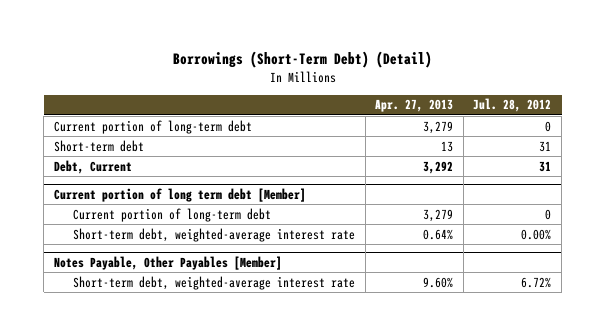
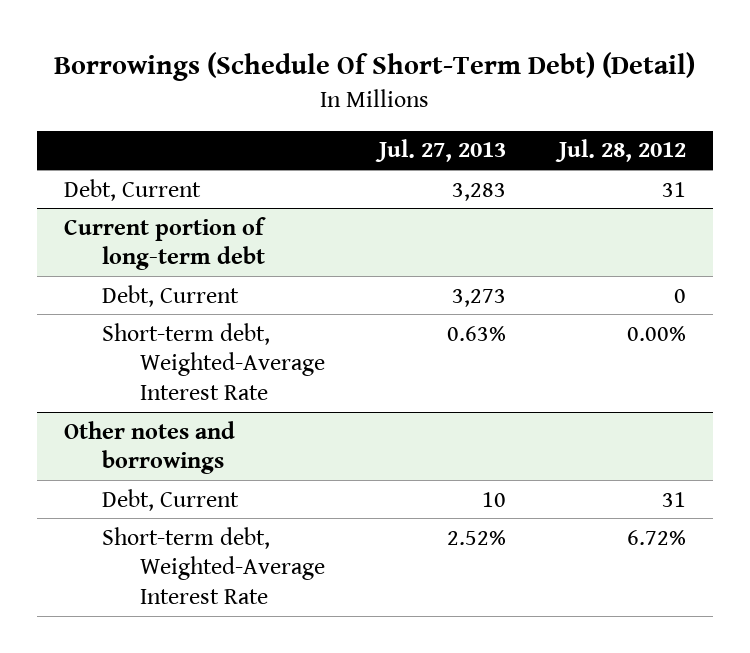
[172,50,432,68] Borrowings (Short-Term Debt) (Detail) -> [53,52,695,82] Borrowings (Schedule Of Short-Term Debt) (Detail)
[375,99,454,113] Apr. 27, 2013 -> none
none -> [374,139,506,163] Jul. 27, 2013
[53,119,252,134] Current portion of long-term debt -> none
[53,139,144,152] Short-term debt -> none
[73,207,272,222] Current portion of long-term debt -> none
[53,255,282,270] Notes Payable, Other Payables [Member] -> none
[53,187,306,202] Current portion of long term debt [Member] -> [63,216,266,271] Current portion of long-term debt
none -> [101,284,239,307] Debt, Current
[73,227,356,242] Short-term debt, weighted-average interest rate -> [101,322,326,400] Short-term debt, Weighted-Average Interest Rate
none -> [63,420,235,475] Other notes and borrowings
none -> [101,488,239,511] Debt, Current
[73,275,356,290] Short-term debt, weighted-average interest rate -> [101,526,326,604] Short-term debt, Weighted-Average Interest Rate

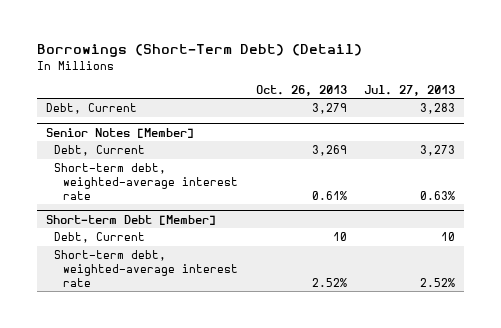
[53,52,695,82] Borrowings (Schedule Of Short-Term Debt) (Detail) -> [37,44,363,58] Borrowings (Short-Term Debt) (Detail)
[555,139,687,163] Jul. 28, 2012 -> none
none -> [255,84,347,96] Oct. 26, 2013
[63,216,266,271] Current portion of long-term debt -> none
none -> [45,127,194,138] Senior Notes [Member]
[63,420,235,475] Other notes and borrowings -> none
[101,322,326,400] Short-term debt, Weighted-Average Interest Rate -> [54,163,238,200] Short-term debt, weighted-average interest rate
none -> [45,214,216,225] Short-term Debt [Member]
[101,526,326,604] Short-term debt, Weighted-Average Interest Rate -> [54,250,238,287] Short-term debt, weighted-average interest rate

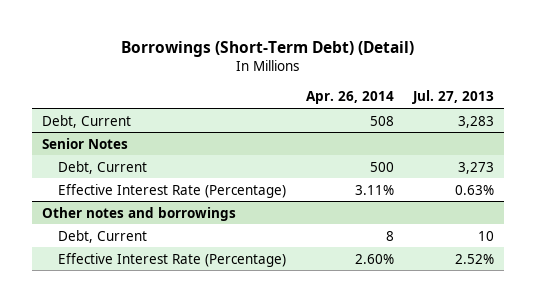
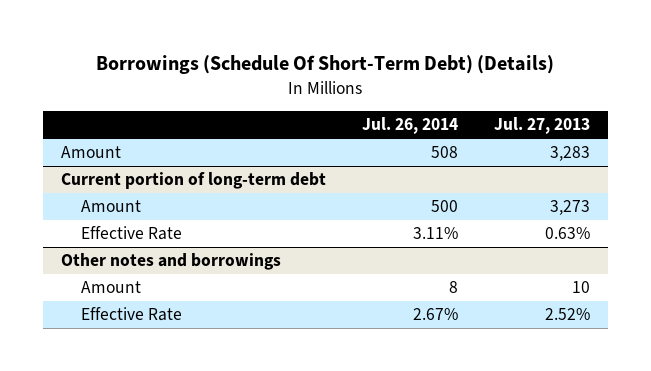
[121,41,415,58] Borrowings (Short-Term Debt) (Detail) -> [96,55,555,75] Borrowings (Schedule Of Short-Term Debt) (Details)
[305,91,394,105] Apr. 26, 2014 -> none
none -> [361,117,458,135] Jul. 26, 2014
[42,137,129,149] Senior Notes -> none
[42,114,132,128] Debt, Current -> [60,146,121,159] Amount
none -> [60,172,326,190] Current portion of long-term debt
[57,160,147,174] Debt, Current -> [80,200,141,213] Amount
[57,183,286,198] Effective Interest Rate (Percentage) -> [80,226,182,241] Effective Rate
[57,229,147,243] Debt, Current -> [80,281,141,294] Amount
[57,252,286,267] Effective Interest Rate (Percentage) -> [80,307,182,322] Effective Rate

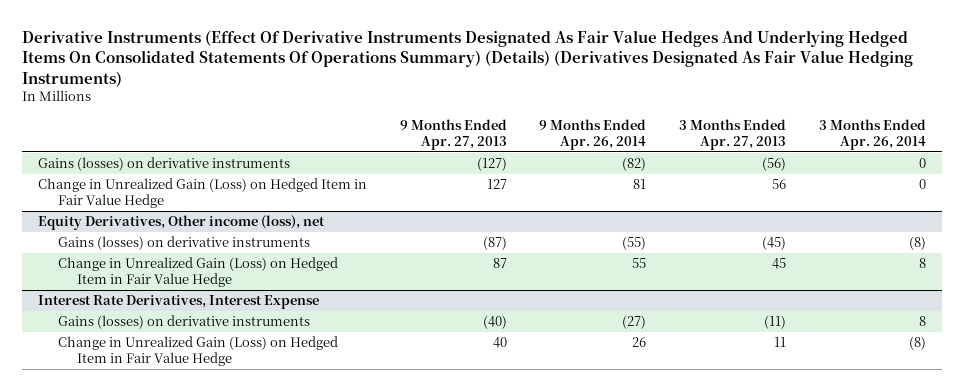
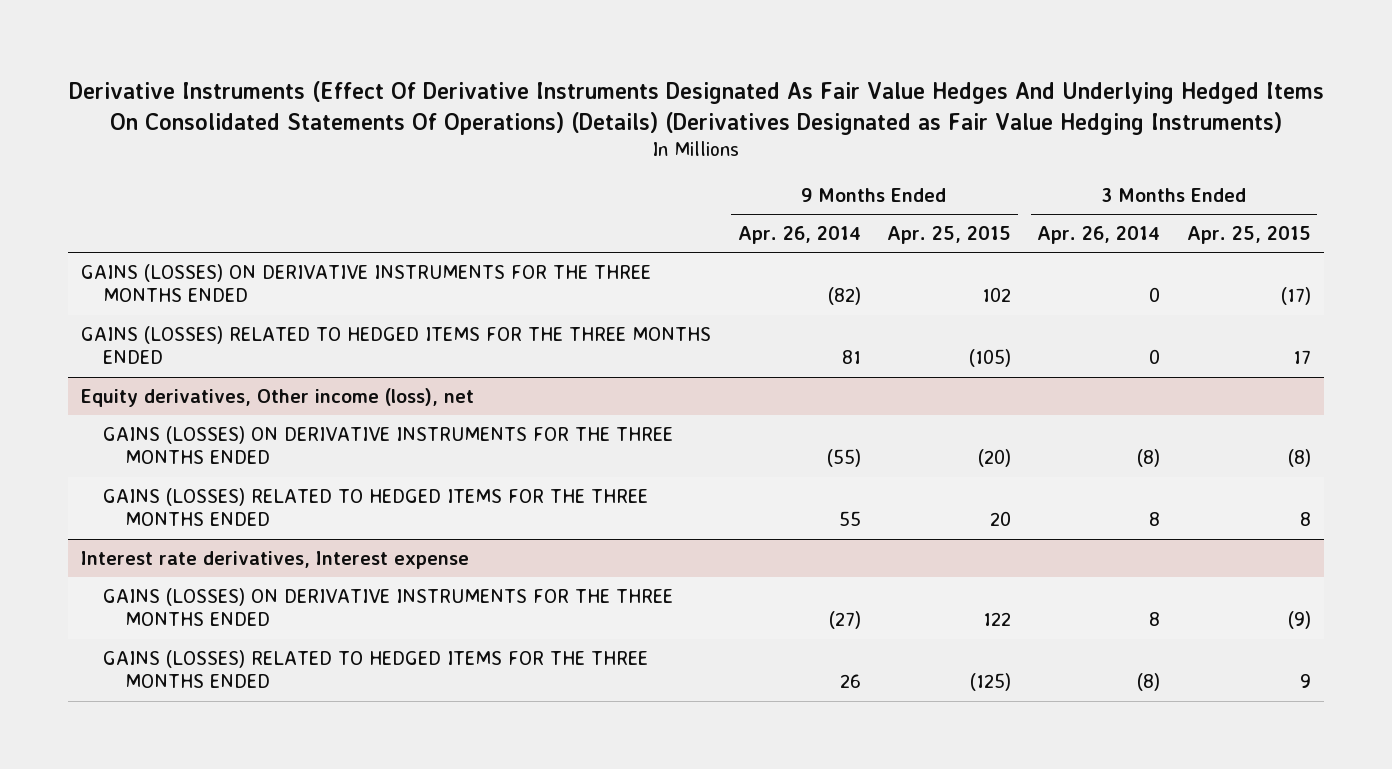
[21,29,913,87] Derivative Instruments (Effect Of Derivative Instruments Designated As Fair Value Hedges And Underlying Hedged Items On Consolidated Statements Of Operations Summary) (Details) (Derivatives Designated As Fair Value Hedging Instruments) -> [69,80,1325,135] Derivative Instruments (Effect Of Derivative Instruments Designated As Fair Value Hedges And Underlying Hedged Items On Consolidated Statements Of Operations) (Details) (Derivatives Designated as Fair Value Hedging Instruments)
[399,119,507,151] 9 Months Ended Apr. 27, 2013 -> none
[679,119,787,151] 3 Months Ended Apr. 27, 2013 -> none
none -> [887,226,1012,245] Apr. 25, 2015
none -> [1186,226,1311,245] Apr. 25, 2015
[38,157,291,172] Gains (losses) on derivative instruments -> [81,263,652,303] GAINS (LOSSES) ON DERIVATIVE INSTRUMENTS FOR THE THREE MONTHS ENDED
[38,178,368,209] Change in Unrealized Gain (Loss) on Hedged Item in Fair Value Hedge -> [81,325,712,365] GAINS (LOSSES) RELATED TO HEDGED ITEMS FOR THE THREE MONTHS ENDED
[38,215,326,231] Equity Derivatives, Other income (loss), net -> [81,387,475,407] Equity derivatives, Other income (loss), net
[57,236,310,251] Gains (losses) on derivative instruments -> [103,425,674,465] GAINS (LOSSES) ON DERIVATIVE INSTRUMENTS FOR THE THREE MONTHS ENDED
[57,257,338,288] Change in Unrealized Gain (Loss) on Hedged Item in Fair Value Hedge -> [103,487,649,527] GAINS (LOSSES) RELATED TO HEDGED ITEMS FOR THE THREE MONTHS ENDED
[38,295,320,310] Interest Rate Derivatives, Interest Expense -> [81,550,470,569] Interest rate derivatives, Interest expense
[57,315,310,330] Gains (losses) on derivative instruments -> [103,587,674,627] GAINS (LOSSES) ON DERIVATIVE INSTRUMENTS FOR THE THREE MONTHS ENDED
[57,336,338,367] Change in Unrealized Gain (Loss) on Hedged Item in Fair Value Hedge -> [103,649,649,689] GAINS (LOSSES) RELATED TO HEDGED ITEMS FOR THE THREE MONTHS ENDED

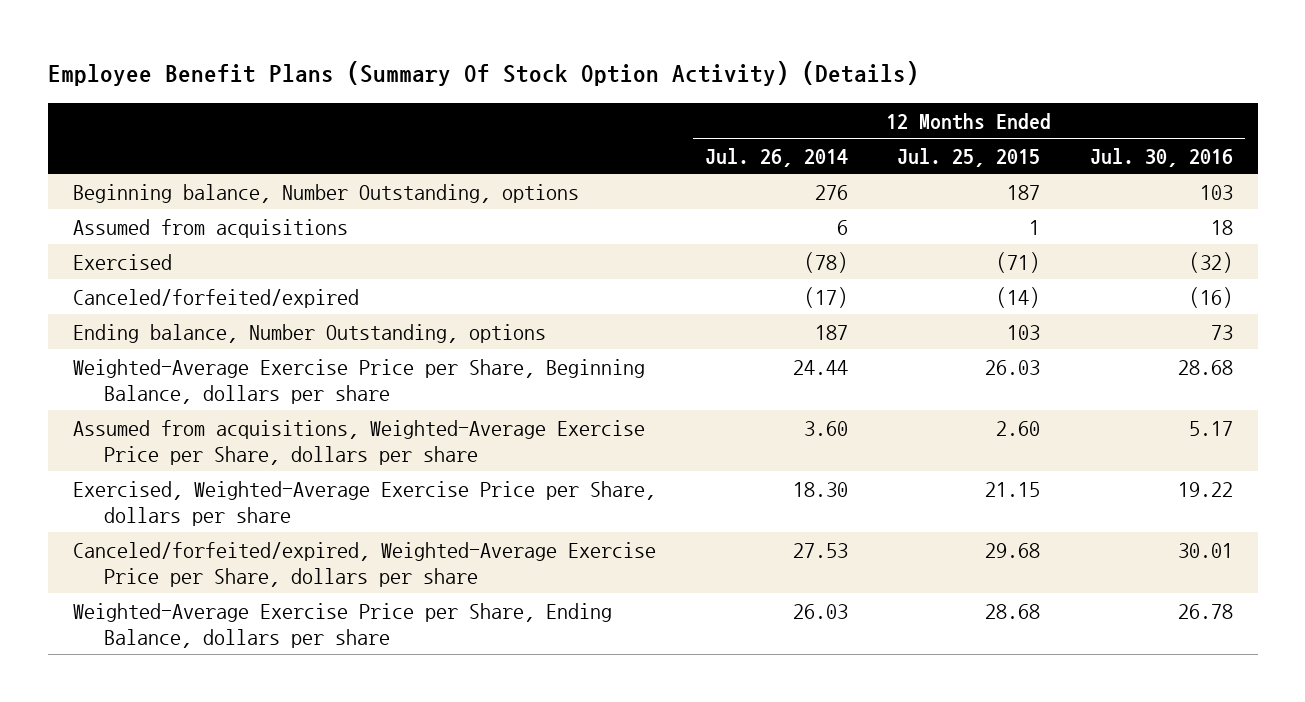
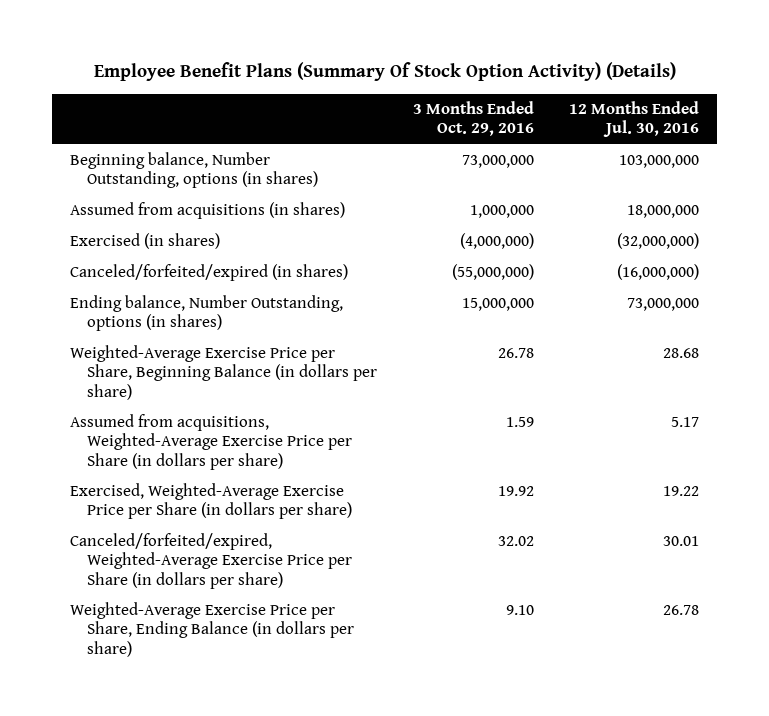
[705,147,849,167] Jul. 26, 2014 -> none
[897,147,1041,167] Jul. 25, 2015 -> none
none -> [412,101,534,137] 3 Months Ended Oct. 29, 2016
[72,183,579,203] Beginning balance, Number Outstanding, options -> [69,152,319,189] Beginning balance, Number Outstanding, options (in shares)
[1199,184,1233,200] 103 -> [619,155,700,169] 103,000,000
[72,218,348,238] Assumed from acquisitions -> [69,202,345,220] Assumed from acquisitions (in shares)
[1210,219,1233,235] 18 -> [627,205,700,219] 18,000,000
[72,253,172,270] Exercised -> [69,233,220,250] Exercised (in shares)
[1188,251,1233,273] (32) -> [617,233,700,250] (32,000,000)
[72,288,359,308] Canceled/forfeited/expired -> [69,264,348,282] Canceled/forfeited/expired (in shares)
[1188,286,1233,308] (16) -> [617,264,700,281] (16,000,000)
[72,323,546,343] Ending balance, Number Outstanding, options -> [69,295,343,332] Ending balance, Number Outstanding, options (in shares)
[1210,324,1233,340] 73 -> [627,298,700,312] 73,000,000
[72,358,645,404] Weighted-Average Exercise Price per Share, Beginning Balance, dollars per share -> [69,345,378,400] Weighted-Average Exercise Price per Share, Beginning Balance (in dollars per share)
[72,419,645,465] Assumed from acquisitions, Weighted-Average Exercise Price per Share, dollars per share -> [69,414,353,470] Assumed from acquisitions, Weighted-Average Exercise Price per Share (in dollars per share)
[72,480,656,526] Exercised, Weighted-Average Exercise Price per Share, dollars per share -> [69,483,353,520] Exercised, Weighted-Average Exercise Price per Share (in dollars per share)
[72,541,656,587] Canceled/forfeited/expired, Weighted-Average Exercise Price per Share, dollars per share -> [69,533,353,589] Canceled/forfeited/expired, Weighted-Average Exercise Price per Share (in dollars per share)
[72,602,612,648] Weighted-Average Exercise Price per Share, Ending Balance, dollars per share -> [69,602,355,657] Weighted-Average Exercise Price per Share, Ending Balance (in dollars per share)

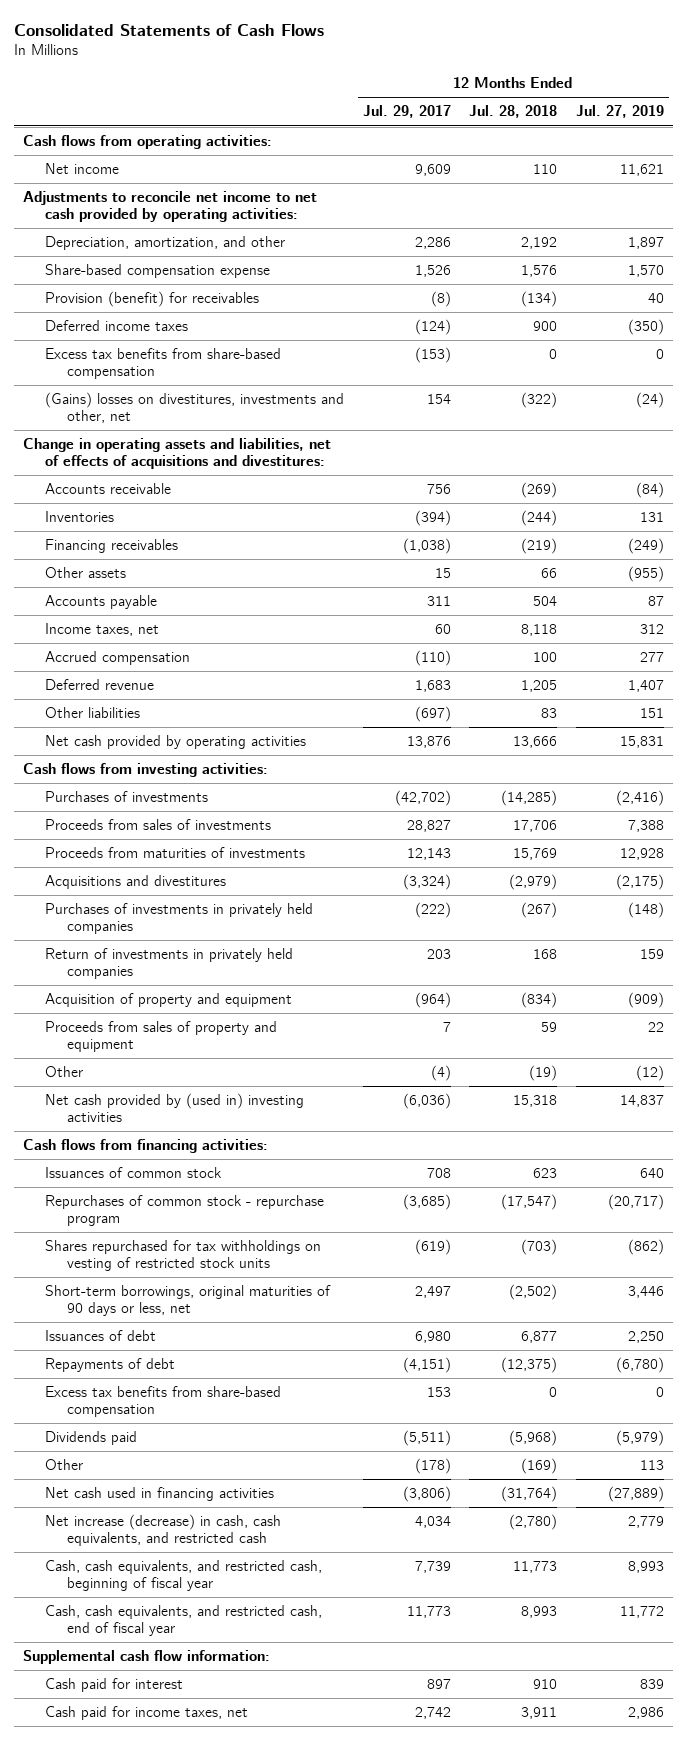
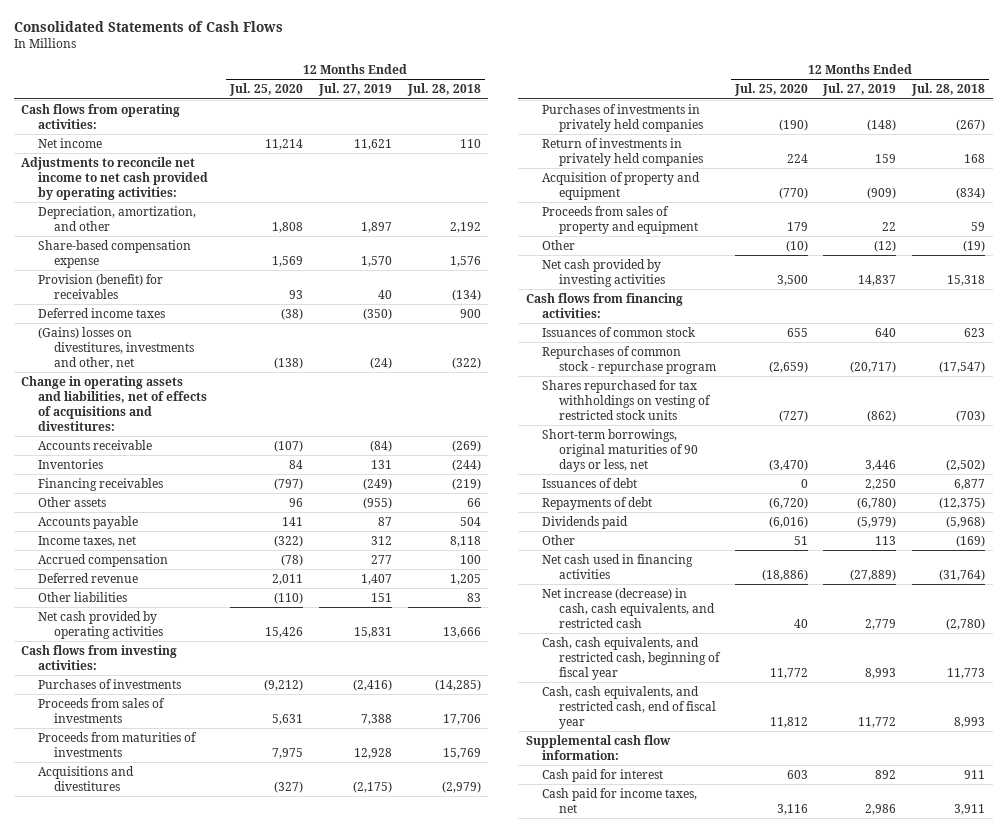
[362,105,451,119] Jul. 29, 2017 -> none
none -> [228,83,303,97] Jul. 25, 2020
[45,348,282,379] Excess tax benefits from share-based compensation -> none
[45,1093,305,1122] Net cash provided by (used in) investing activities -> [542,259,665,288] Net cash provided by investing activities
[45,1386,282,1417] Excess tax benefits from share-based compensation -> none
[533,1679,558,1690] 910 -> [964,770,986,780] 911
[640,1679,665,1690] 839 -> [875,770,897,780] 892

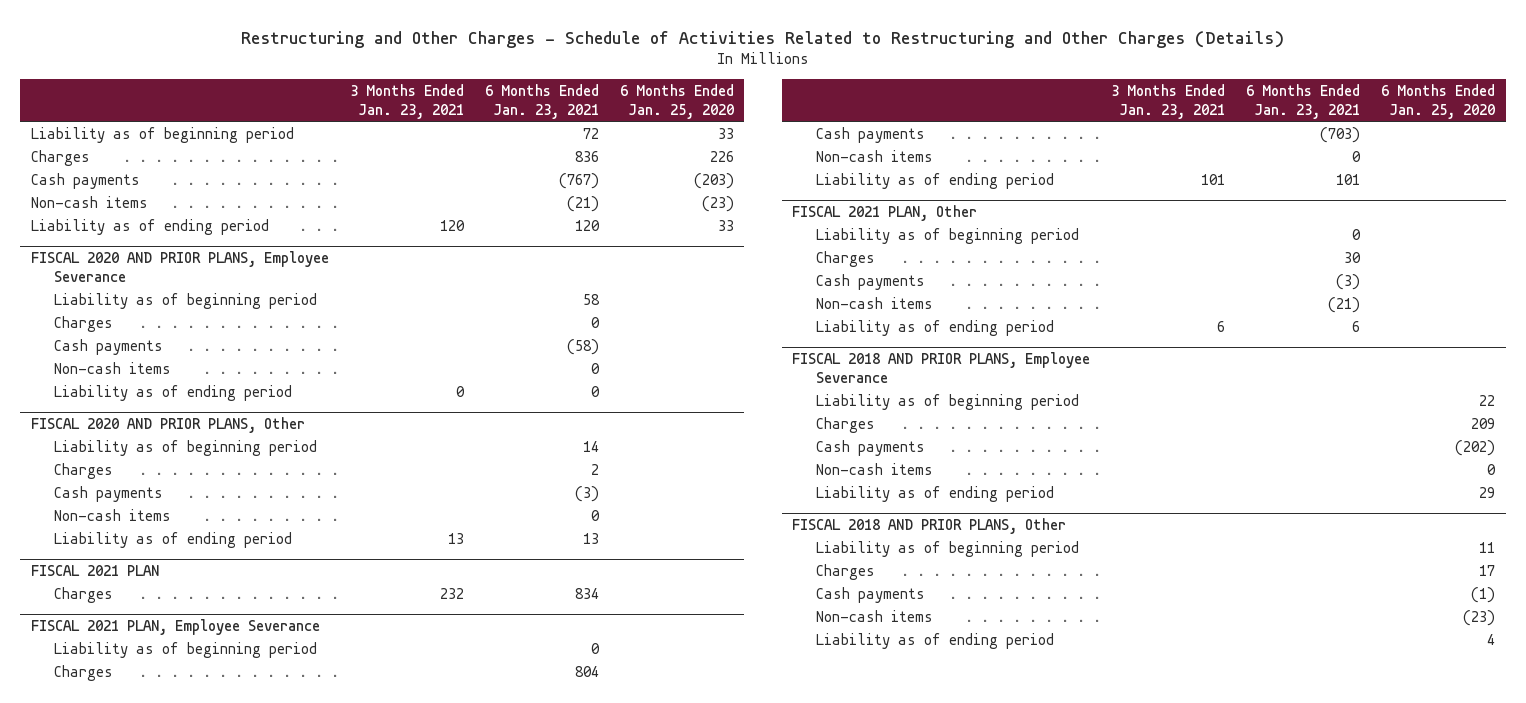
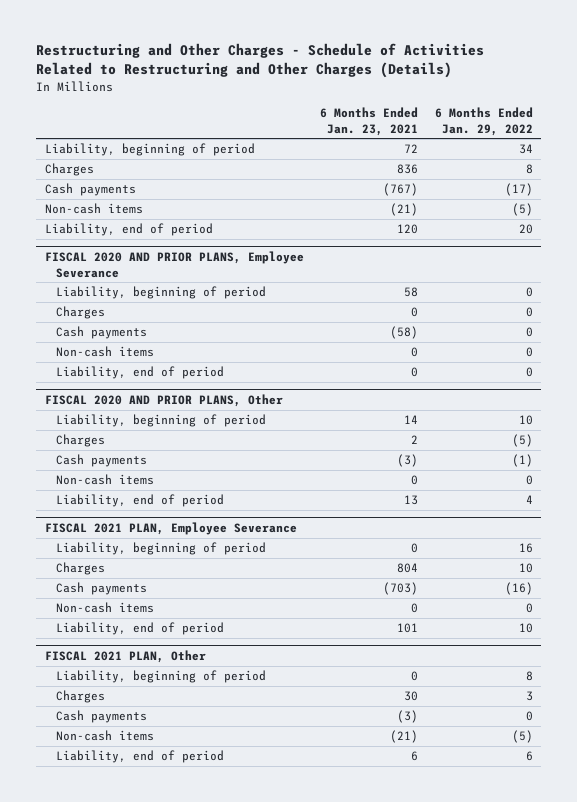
[349,83,464,119] 3 Months Ended Jan. 23, 2021 -> none
[619,83,734,119] 6 Months Ended Jan. 25, 2020 -> none
none -> [434,107,533,136] 6 Months Ended Jan. 29, 2022
[30,126,294,143] Liability as of beginning period -> [44,143,255,157] Liability, beginning of period
[30,218,269,235] Liability as of ending period -> [44,223,213,237] Liability, end of period
[54,292,318,309] Liability as of beginning period -> [56,286,267,300] Liability, beginning of period
[54,384,293,401] Liability as of ending period -> [56,366,225,380] Liability, end of period
[54,439,318,456] Liability as of beginning period -> [56,414,267,428] Liability, beginning of period
[30,565,159,577] FISCAL 2021 PLAN -> none
[54,586,114,603] Charges -> none
[54,531,293,548] Liability as of ending period -> [56,494,225,508] Liability, end of period
[54,641,318,658] Liability as of beginning period -> [56,542,267,556] Liability, beginning of period
[815,172,1054,189] Liability as of ending period -> [56,622,225,636] Liability, end of period
[815,227,1079,244] Liability as of beginning period -> [56,670,267,684] Liability, beginning of period
[792,352,1091,384] FISCAL 2018 AND PRIOR PLANS, Employee Severance -> none
[815,393,1079,410] Liability as of beginning period -> none
[815,416,875,433] Charges -> none
[815,439,925,456] Cash payments -> none
[815,462,933,475] Non-cash items -> none
[815,485,1054,502] Liability as of ending period -> none
[792,518,1067,535] FISCAL 2018 AND PRIOR PLANS, Other -> none
[815,540,1079,557] Liability as of beginning period -> none
[815,563,875,580] Charges -> none
[815,586,925,603] Cash payments -> none
[815,609,933,622] Non-cash items -> none
[815,632,1054,649] Liability as of ending period -> none
[815,319,1054,336] Liability as of ending period -> [56,750,225,764] Liability, end of period

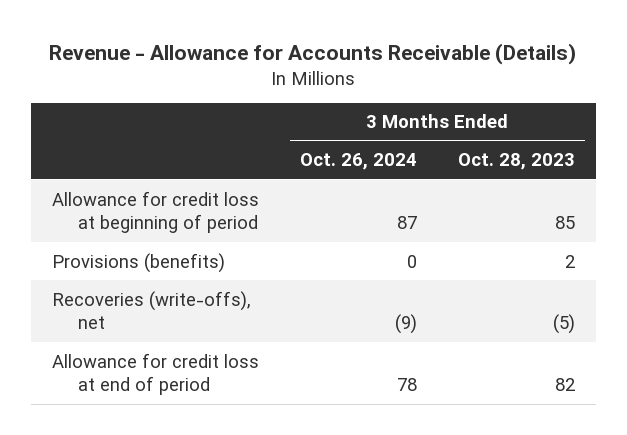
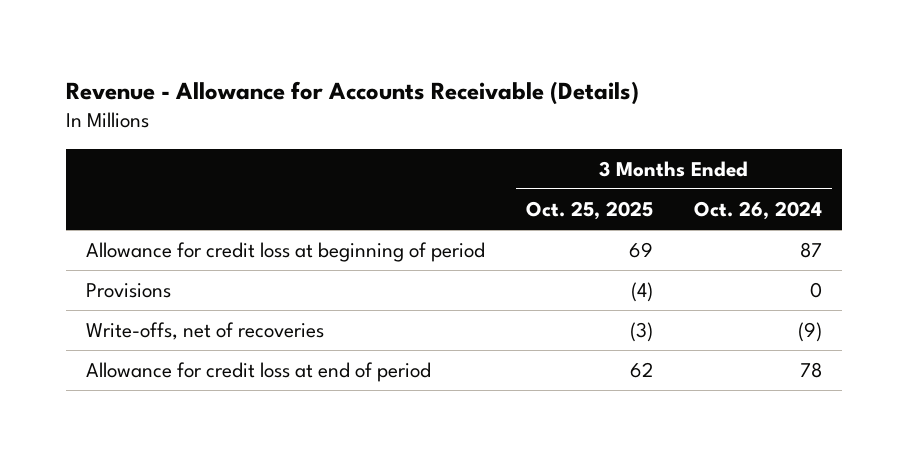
[458,153,576,171] Oct. 28, 2023 -> none
none -> [526,200,654,220] Oct. 25, 2025
[51,252,225,273] Provisions (benefits) -> [86,283,172,299] Provisions
[51,290,251,330] Recoveries (write-offs), net -> [86,322,325,341] Write-offs, net of recoveries

